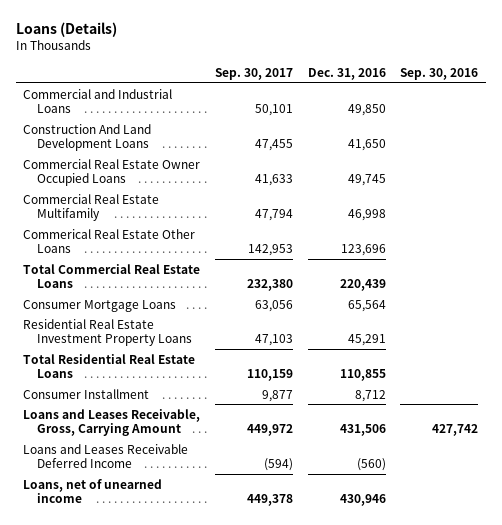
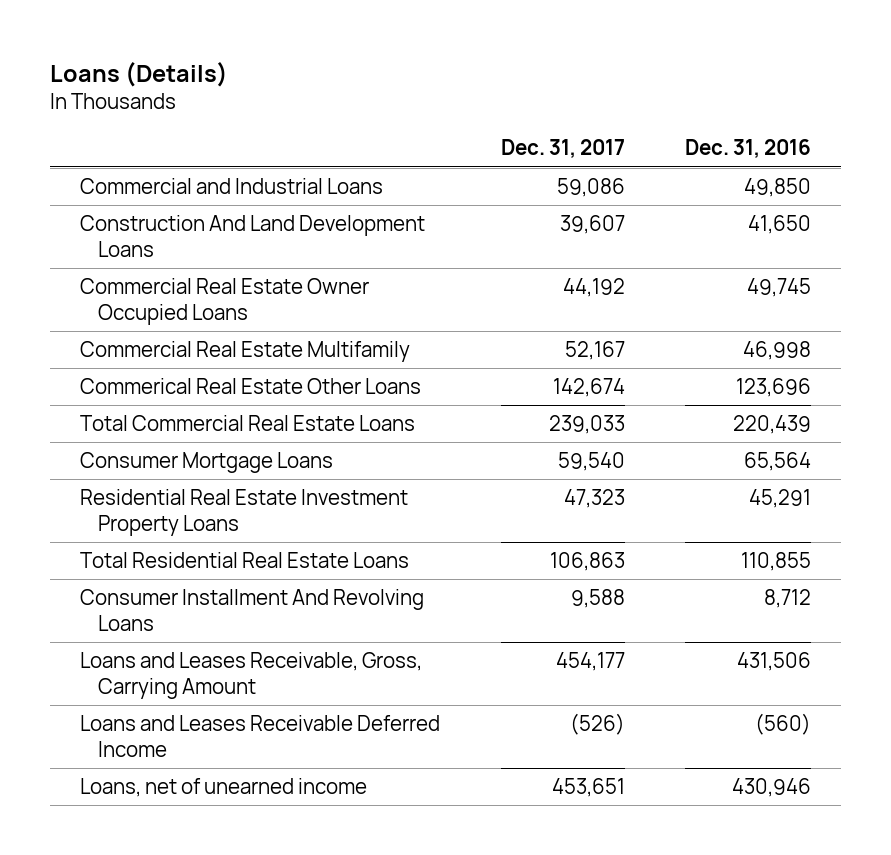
[214,68,293,81] Sep. 30, 2017 -> none
[400,68,479,81] Sep. 30, 2016 -> none
none -> [500,139,625,159] Dec. 31, 2017
[23,388,150,399] Consumer Installment -> [80,589,425,631] Consumer Installment And Revolving Loans

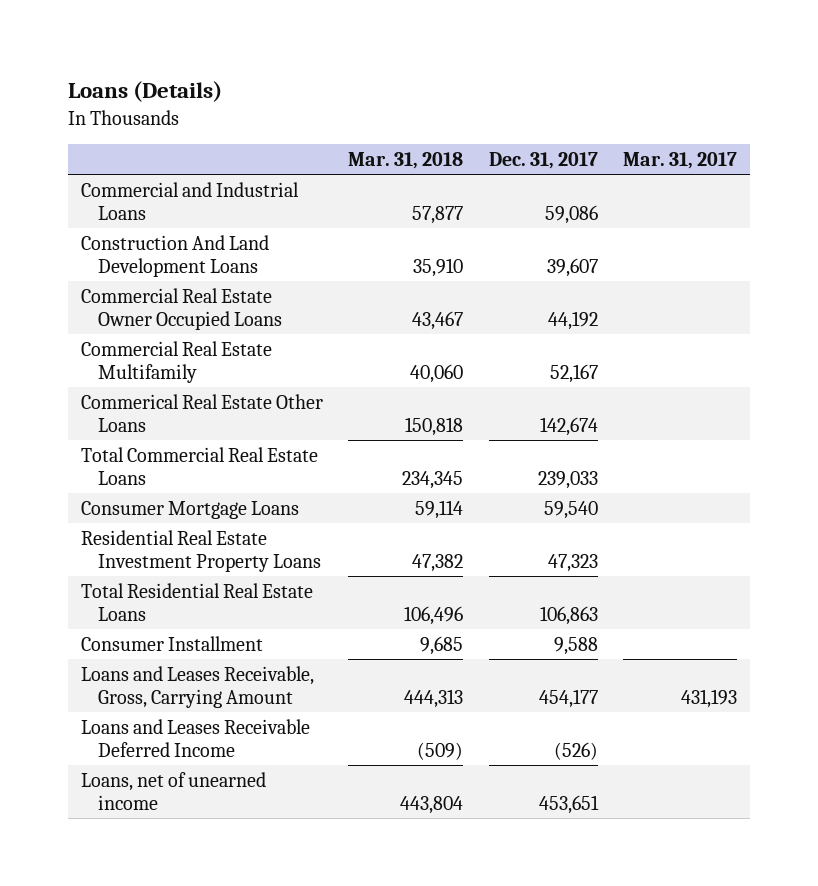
[684,139,811,159] Dec. 31, 2016 -> none
none -> [348,151,464,169] Mar. 31, 2018
none -> [623,151,738,169] Mar. 31, 2017
[80,589,425,631] Consumer Installment And Revolving Loans -> [80,635,263,651] Consumer Installment

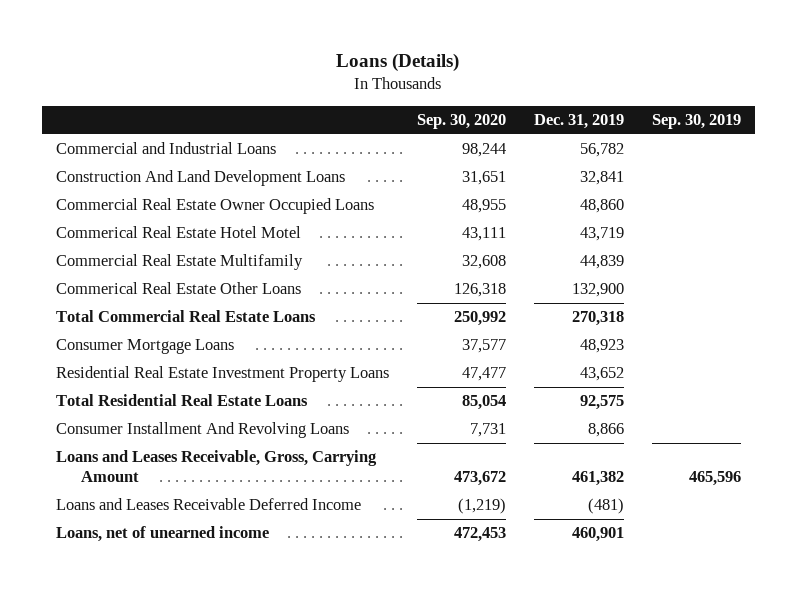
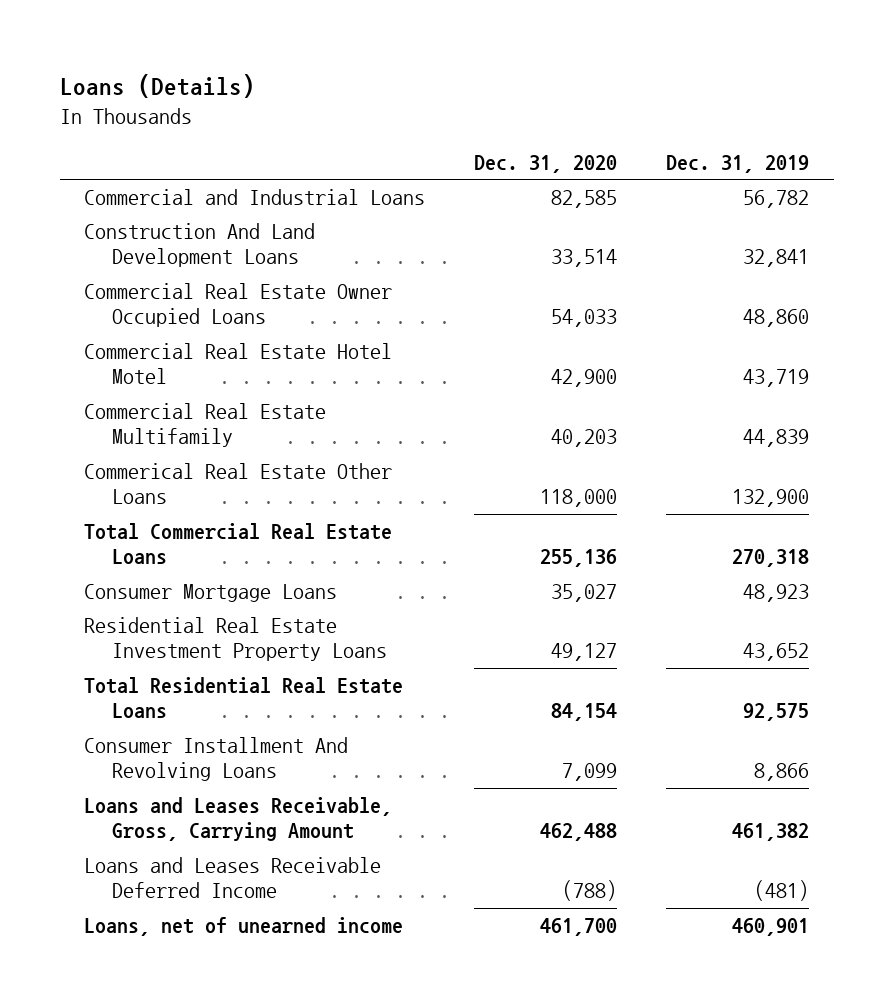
[416,114,506,130] Sep. 30, 2020 -> none
[651,114,741,130] Sep. 30, 2019 -> none
none -> [474,154,618,173] Dec. 31, 2020
[55,226,301,239] Commerical Real Estate Hotel Motel -> [84,343,393,385] Commercial Real Estate Hotel Motel

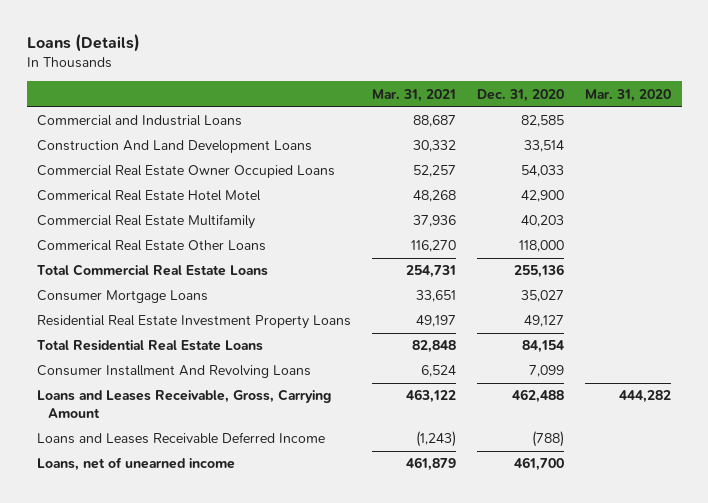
[666,154,810,173] Dec. 31, 2019 -> none
none -> [372,88,457,102] Mar. 31, 2021
none -> [585,88,672,102] Mar. 31, 2020
[84,343,393,385] Commercial Real Estate Hotel Motel -> [37,190,262,202] Commerical Real Estate Hotel Motel

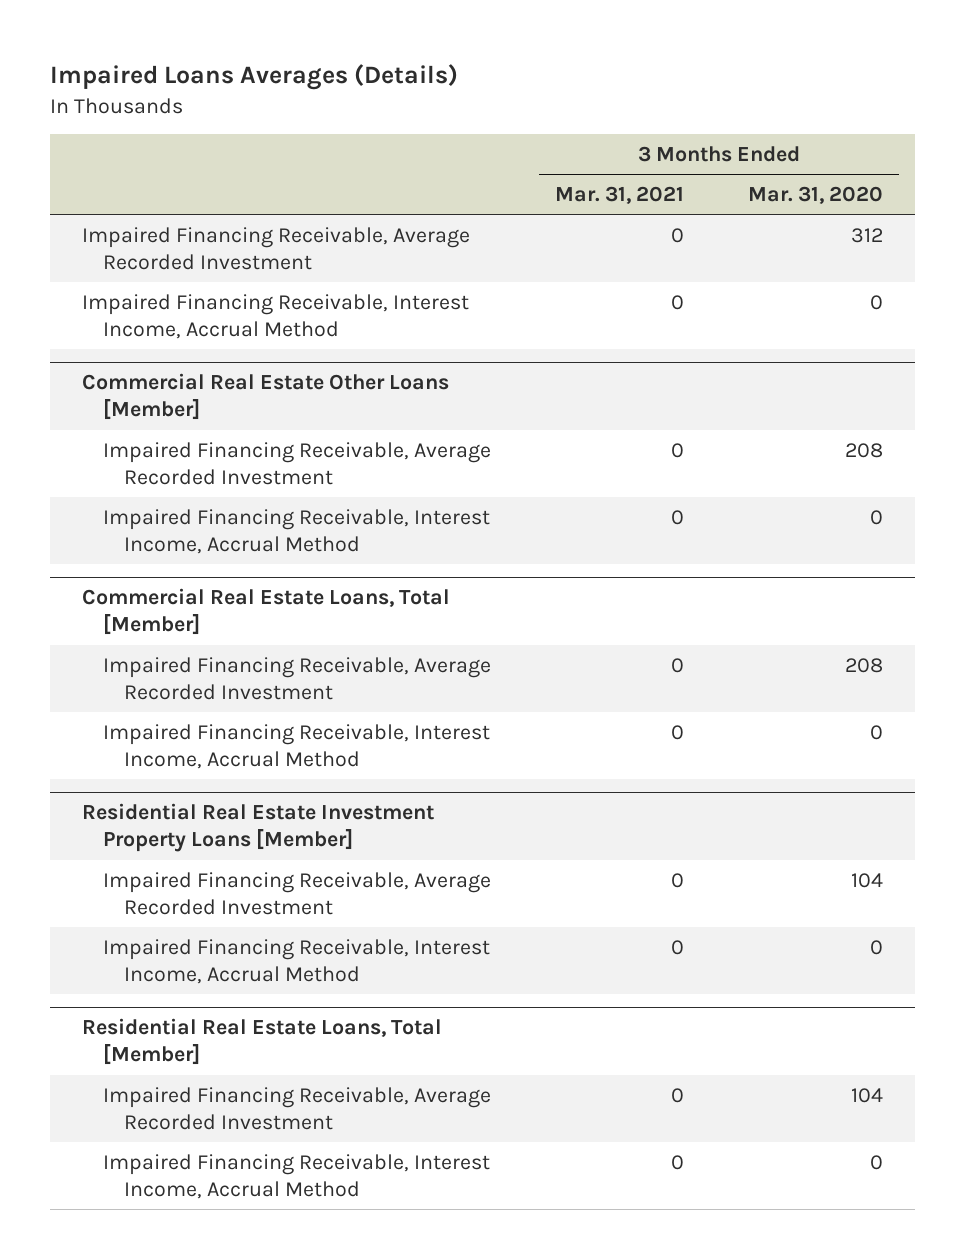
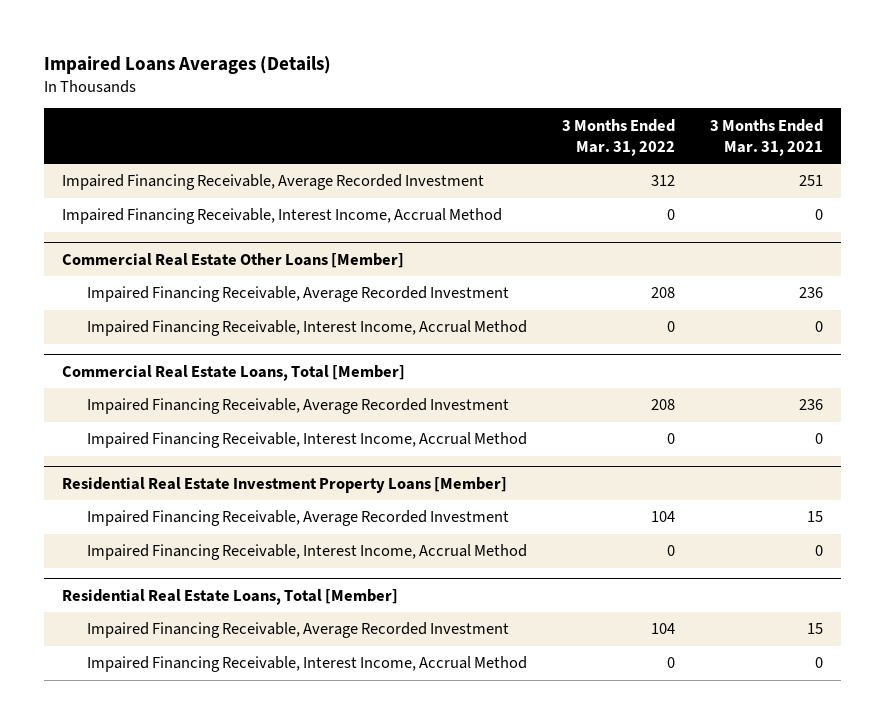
[747,186,883,205] Mar. 31, 2020 -> none
none -> [562,118,676,156] 3 Months Ended Mar. 31, 2022
[670,227,684,243] 0 -> [799,175,824,187] 251
[670,442,684,458] 0 -> [799,287,824,299] 236
[670,657,684,673] 0 -> [799,399,824,411] 236
[670,872,684,888] 0 -> [807,511,824,523] 15
[670,1087,684,1103] 0 -> [807,623,824,635] 15

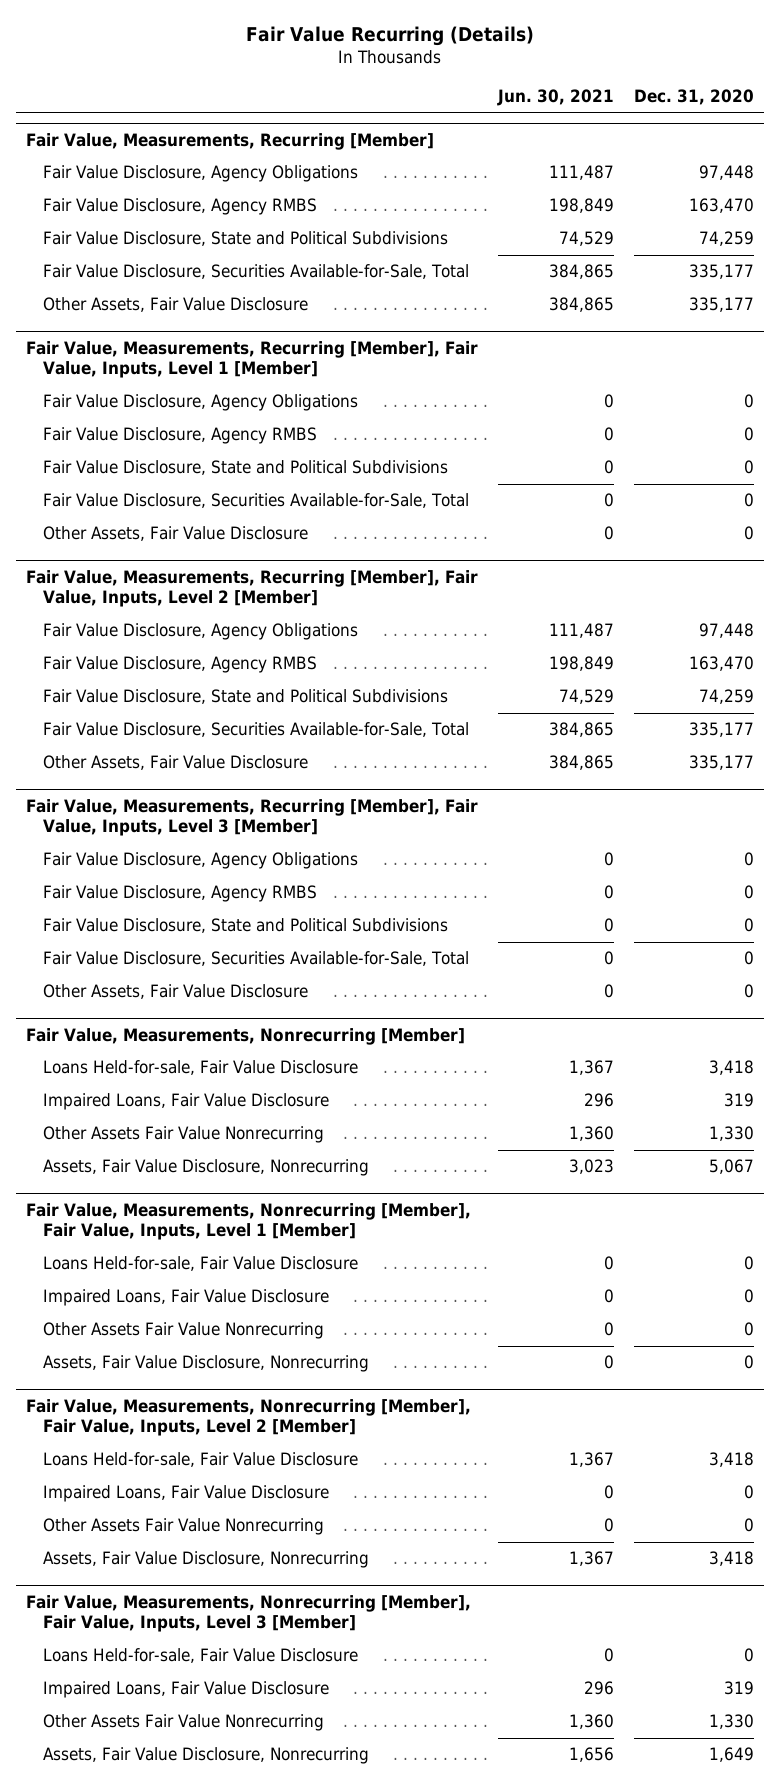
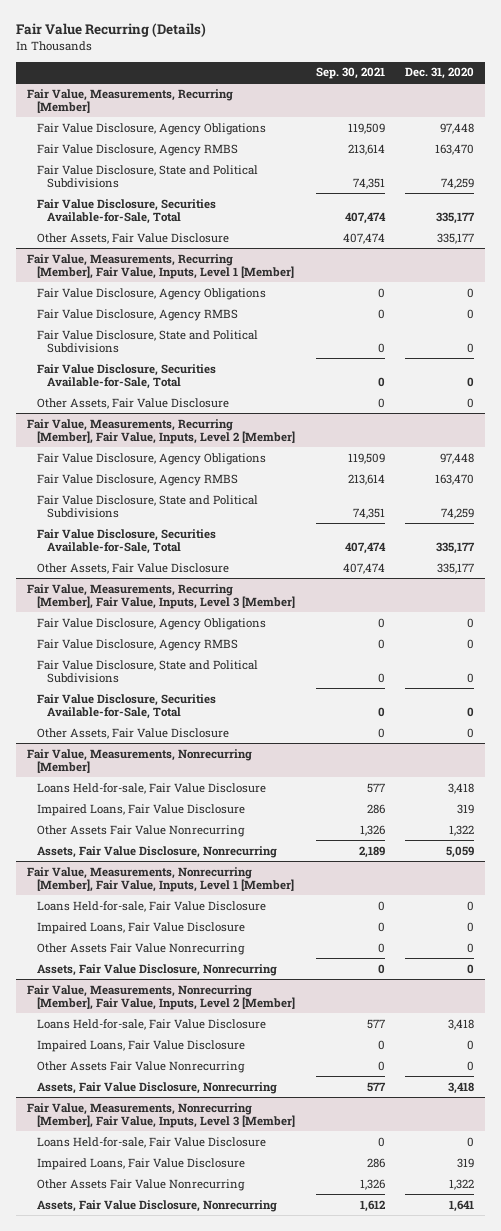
[496,88,614,106] Jun. 30, 2021 -> none
none -> [315,67,385,80] Sep. 30, 2021
[708,1126,754,1142] 1,330 -> [449,824,475,836] 1,322
[708,1159,754,1175] 5,067 -> [446,845,475,858] 5,059
[708,1714,754,1730] 1,330 -> [449,1178,475,1190] 1,322
[708,1747,754,1763] 1,649 -> [449,1199,475,1212] 1,641

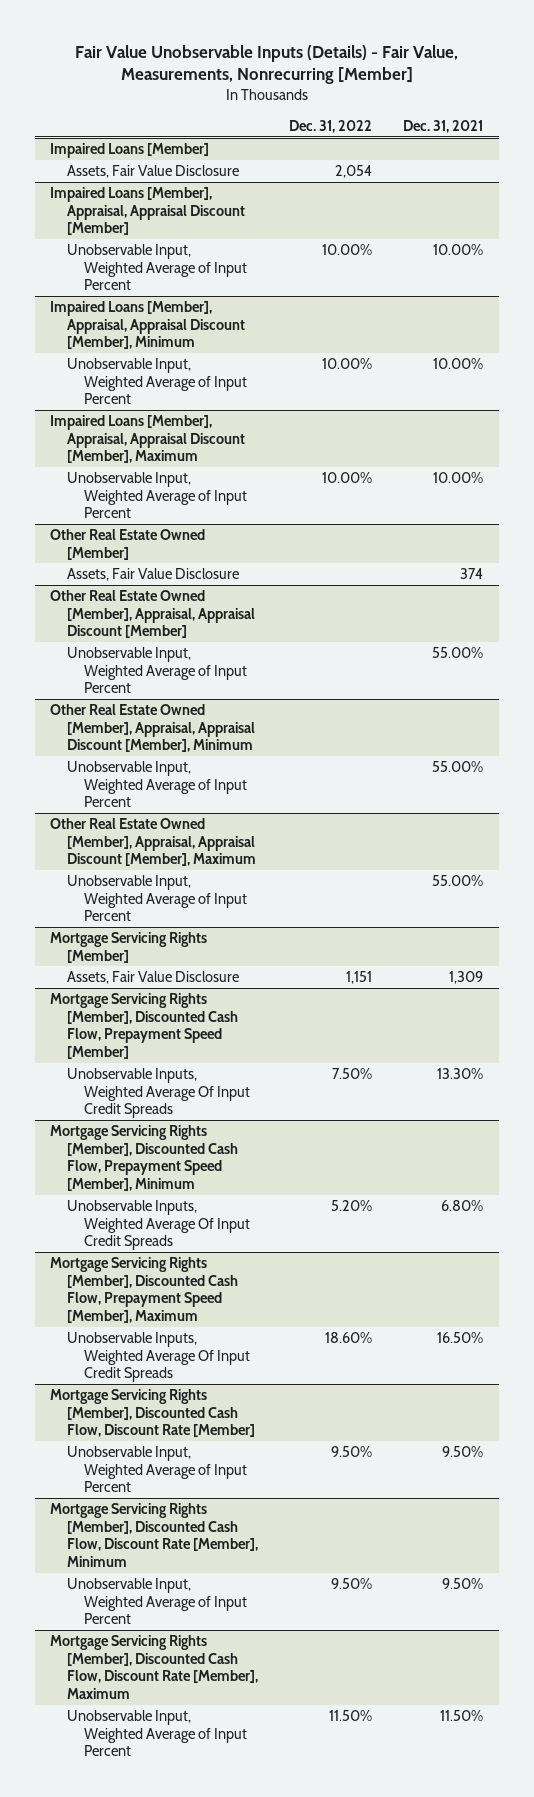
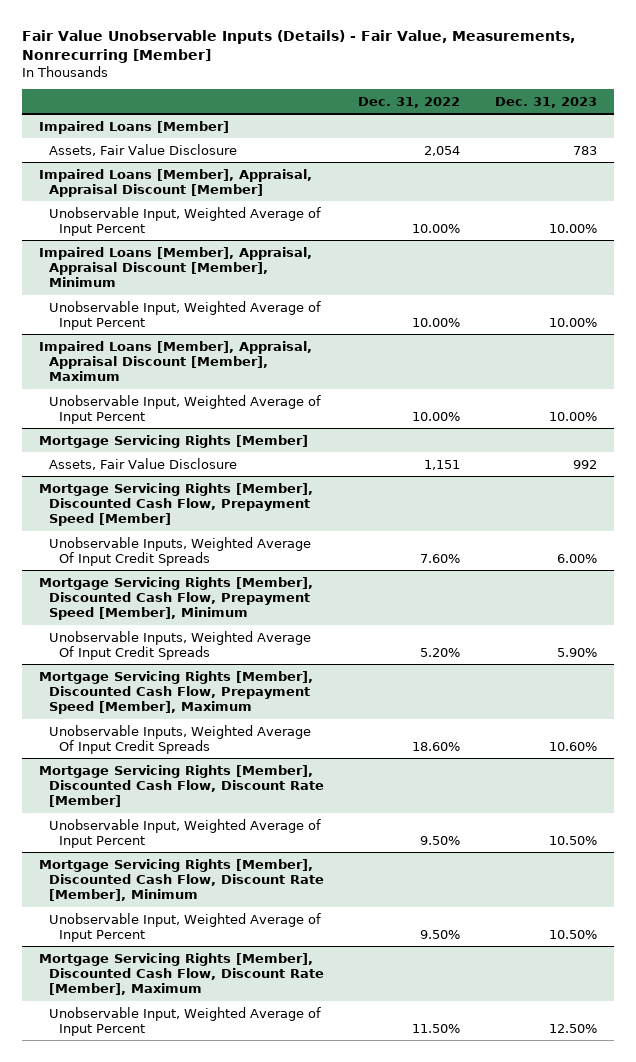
[403,119,484,133] Dec. 31, 2021 -> none
none -> [494,96,597,108] Dec. 31, 2023
[50,528,206,560] Other Real Estate Owned [Member] -> none
[67,567,240,581] Assets, Fair Value Disclosure -> none
[50,589,256,639] Other Real Estate Owned [Member], Appraisal, Appraisal Discount [Member] -> none
[67,646,247,694] Unobservable Input, Weighted Average of Input Percent -> none
[50,703,256,753] Other Real Estate Owned [Member], Appraisal, Appraisal Discount [Member], Minimum -> none
[67,760,247,808] Unobservable Input, Weighted Average of Input Percent -> none
[50,817,257,867] Other Real Estate Owned [Member], Appraisal, Appraisal Discount [Member], Maximum -> none
[67,874,247,922] Unobservable Input, Weighted Average of Input Percent -> none
[332,1067,373,1079] 7.50% -> [420,553,461,563] 7.60%

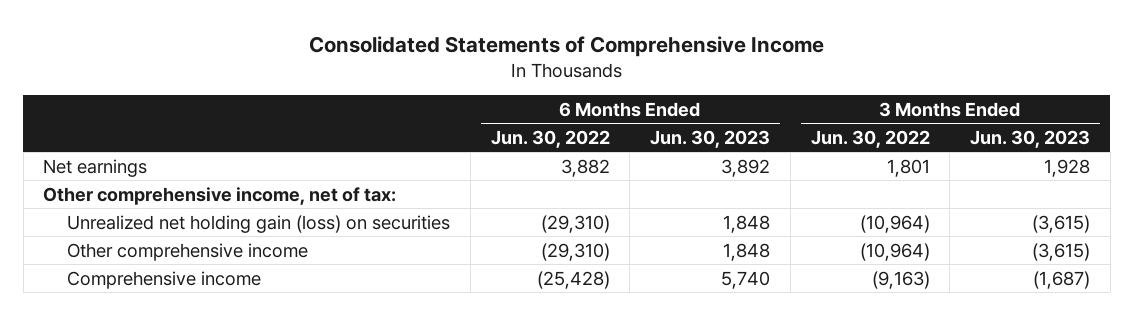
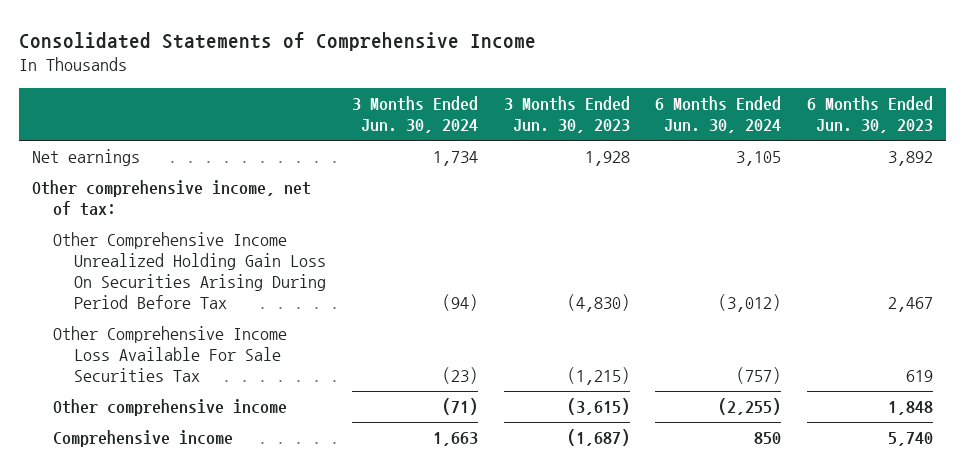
[490,129,610,148] Jun. 30, 2022 -> none
[810,129,930,148] Jun. 30, 2022 -> none
none -> [352,96,479,134] 3 Months Ended Jun. 30, 2024
none -> [655,96,782,134] 6 Months Ended Jun. 30, 2024
[67,214,451,233] Unrealized net holding gain (loss) on securities -> none
none -> [53,232,327,310] Other Comprehensive Income Unrealized Holding Gain Loss On Securities Arising During Period Before Tax
none -> [53,326,288,383] Other Comprehensive Income Loss Available For Sale Securities Tax

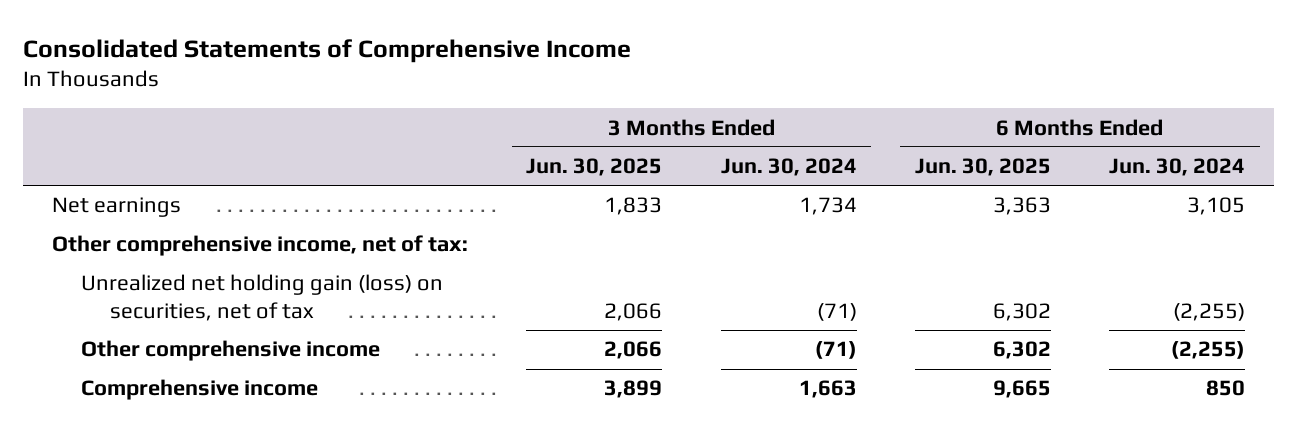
[503,96,630,134] 3 Months Ended Jun. 30, 2023 -> none
[807,96,934,134] 6 Months Ended Jun. 30, 2023 -> none
none -> [526,158,663,177] Jun. 30, 2025
none -> [915,158,1052,177] Jun. 30, 2025
[53,232,327,310] Other Comprehensive Income Unrealized Holding Gain Loss On Securities Arising During Period Before Tax -> none
[53,326,288,383] Other Comprehensive Income Loss Available For Sale Securities Tax -> none
none -> [81,274,444,321] Unrealized net holding gain (loss) on securities, net of tax

